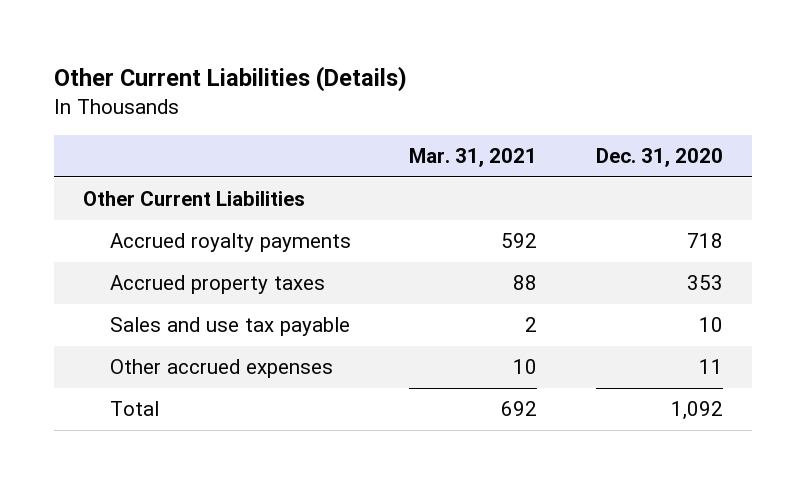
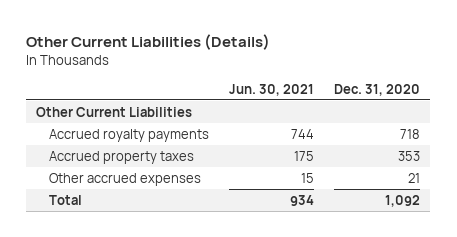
[409,147,538,167] Mar. 31, 2021 -> none
none -> [229,83,315,96] Jun. 30, 2021
[110,317,351,337] Sales and use tax payable -> none
[698,359,723,375] 11 -> [408,172,421,183] 21

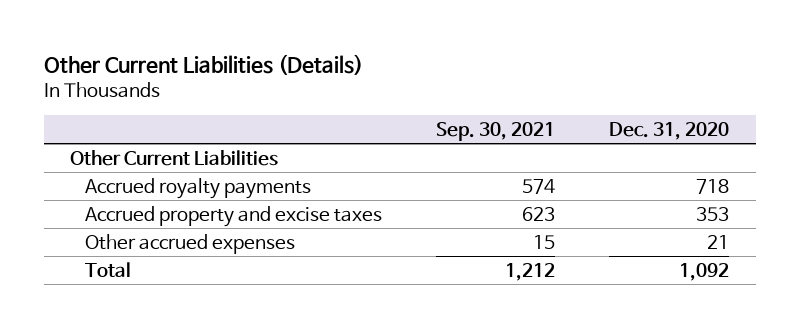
[229,83,315,96] Jun. 30, 2021 -> none
none -> [435,122,555,142] Sep. 30, 2021
[48,150,194,164] Accrued property taxes -> [85,205,383,227] Accrued property and excise taxes

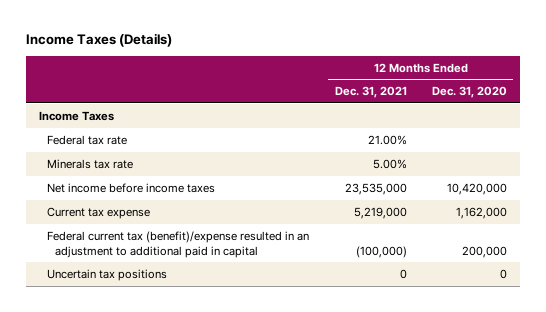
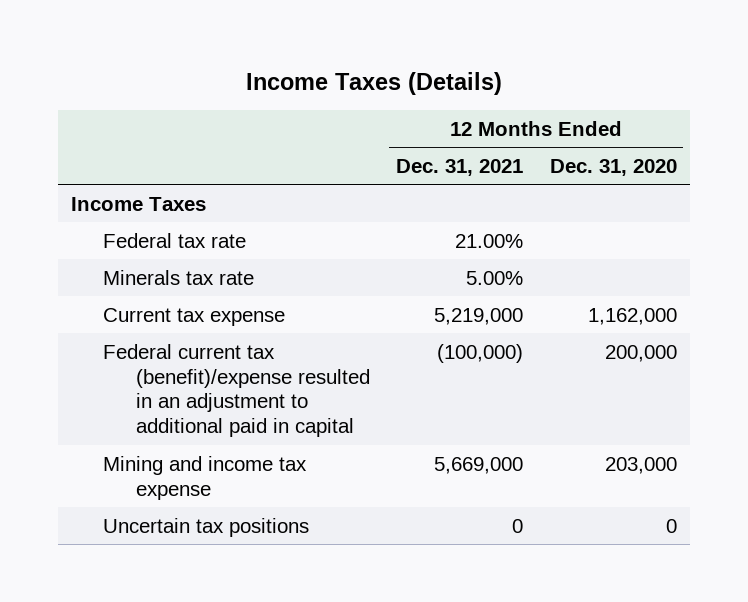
[47,182,216,193] Net income before income taxes -> none
none -> [103,455,308,500] Mining and income tax expense

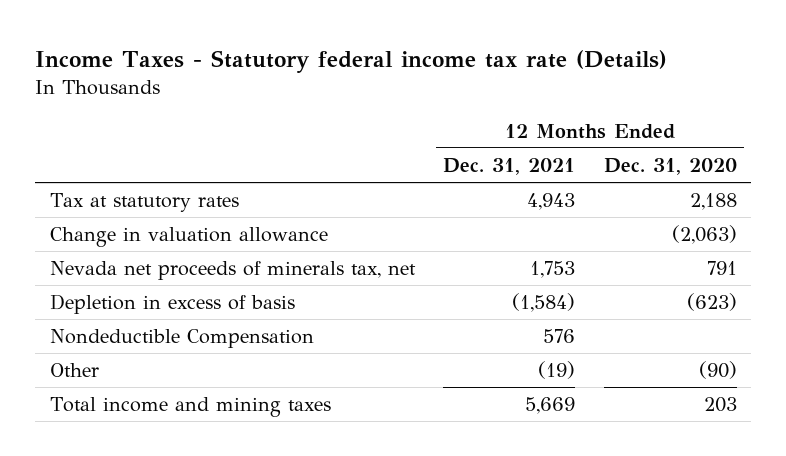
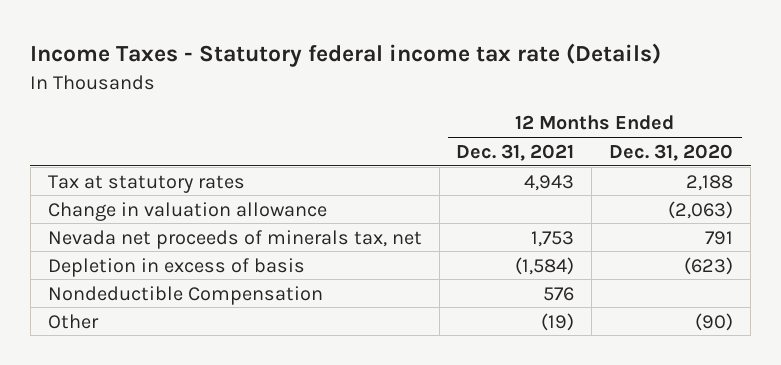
[49,397,331,418] Total income and mining taxes -> none

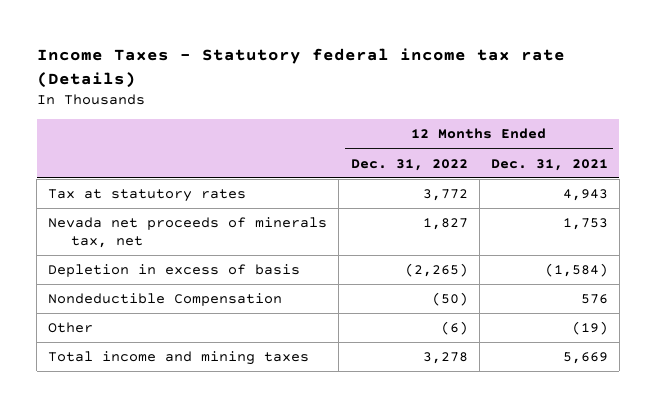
[609,143,734,161] Dec. 31, 2020 -> none
none -> [350,158,468,171] Dec. 31, 2022
[47,201,327,221] Change in valuation allowance -> none
none -> [48,351,310,366] Total income and mining taxes

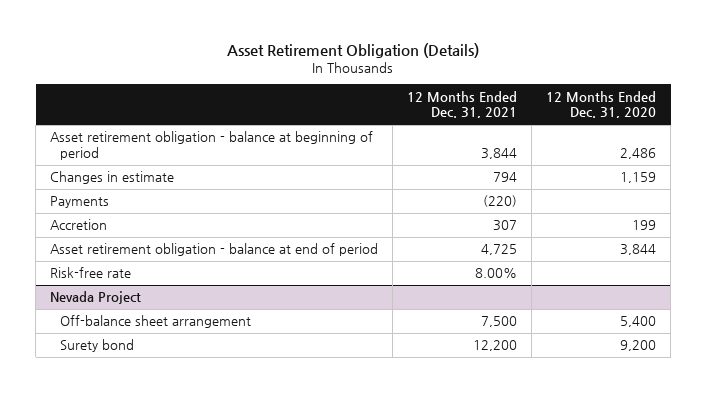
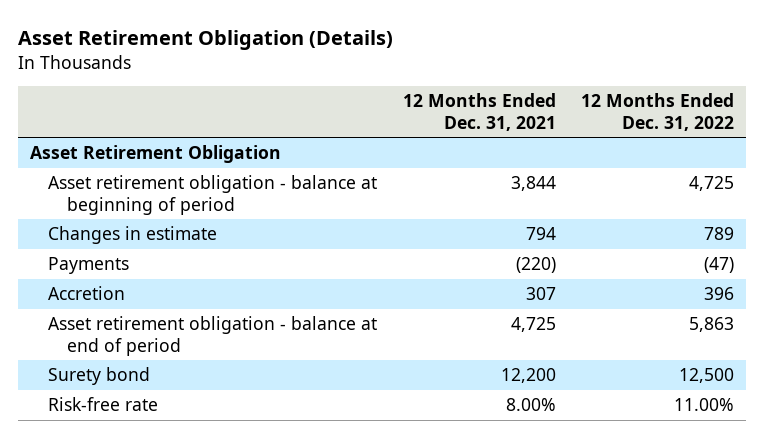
[546,90,657,119] 12 Months Ended Dec. 31, 2020 -> none
none -> [580,93,734,131] 12 Months Ended Dec. 31, 2022
none -> [30,145,282,164] Asset Retirement Obligation
[50,291,142,305] Nevada Project -> none
[60,315,252,329] Off-balance sheet arrangement -> none
[50,267,132,279] Risk-free rate -> [48,397,159,412] Risk-free rate

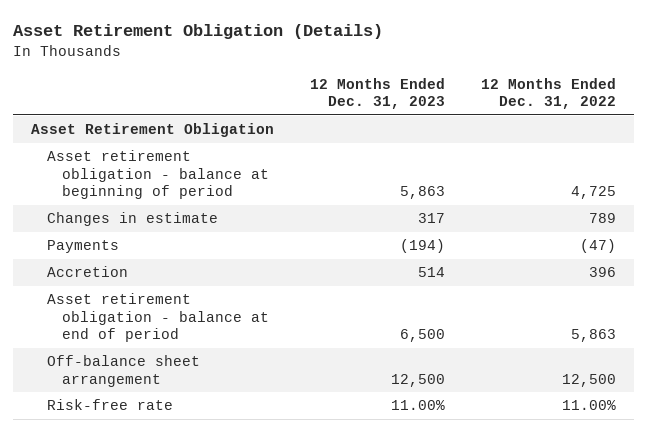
[402,93,556,131] 12 Months Ended Dec. 31, 2021 -> none
none -> [310,77,446,110] 12 Months Ended Dec. 31, 2023
[48,367,151,386] Surety bond -> [46,355,200,387] Off-balance sheet arrangement

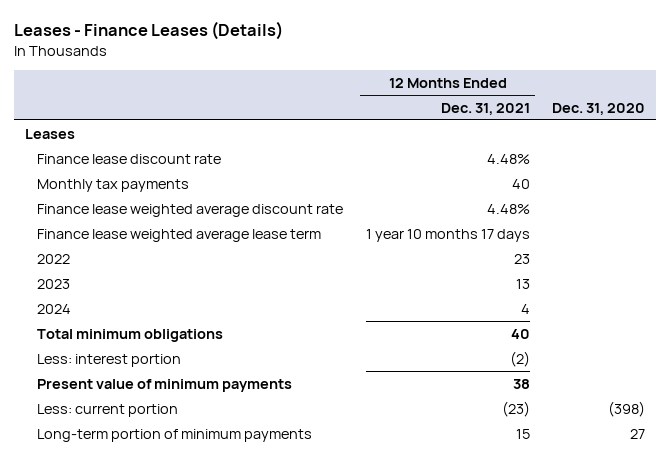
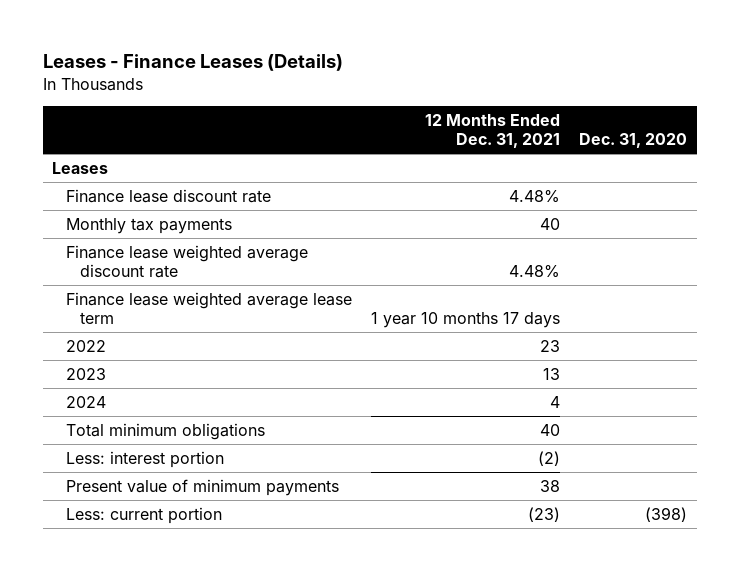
[37,428,313,442] Long-term portion of minimum payments -> none

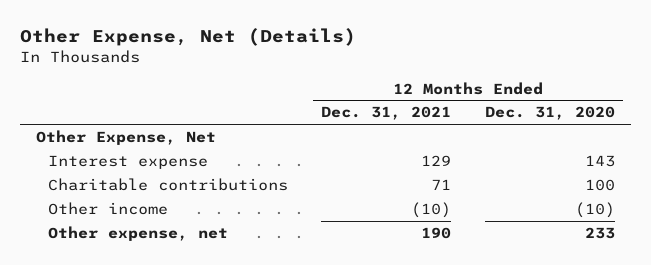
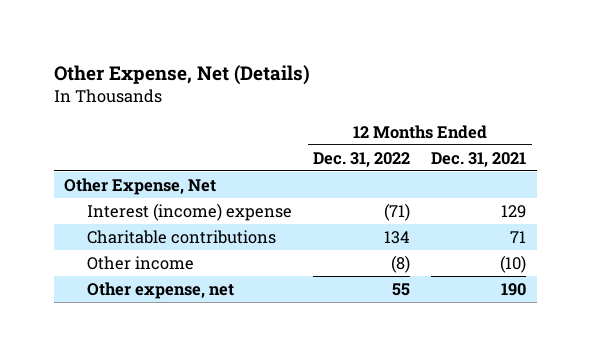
[484,106,615,121] Dec. 31, 2020 -> none
none -> [313,151,411,167] Dec. 31, 2022
[47,154,208,169] Interest expense -> [87,202,293,221] Interest (income) expense

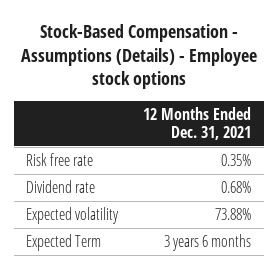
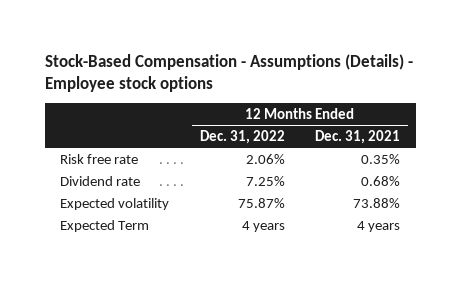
none -> [199,130,285,145] Dec. 31, 2022
[164,233,252,251] 3 years 6 months -> [357,220,401,232] 4 years

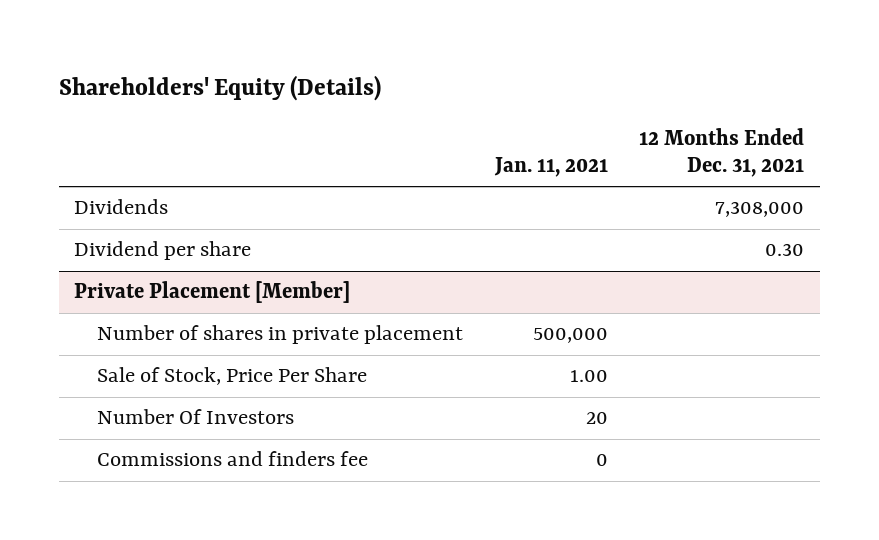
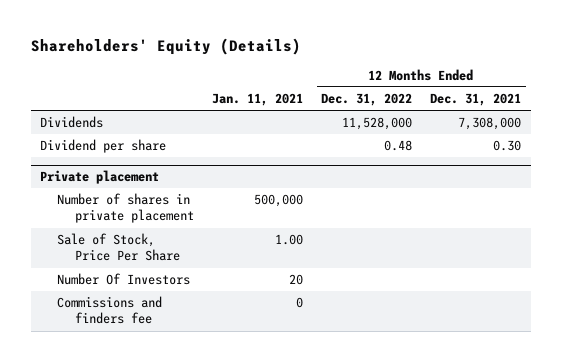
none -> [321,93,413,107] Dec. 31, 2022
[74,281,351,304] Private Placement [Member] -> [39,170,159,185] Private placement

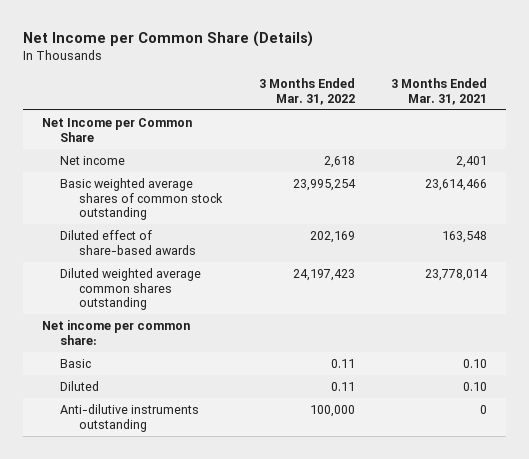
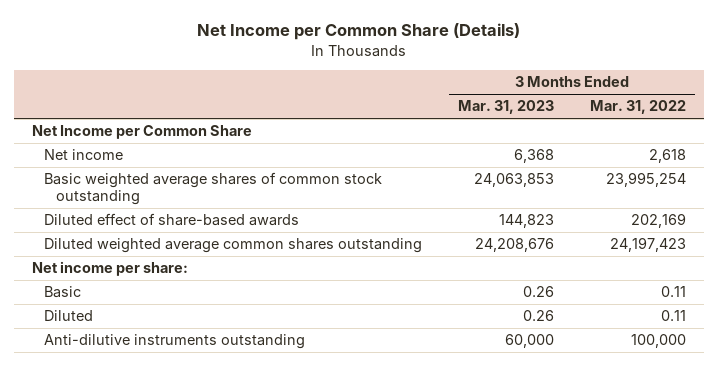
[391,77,488,105] 3 Months Ended Mar. 31, 2021 -> none
none -> [457,100,554,115] Mar. 31, 2023
[41,319,190,345] Net income per common share: -> [32,261,189,277] Net income per share:

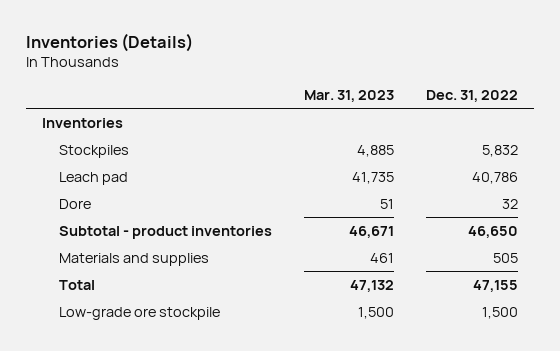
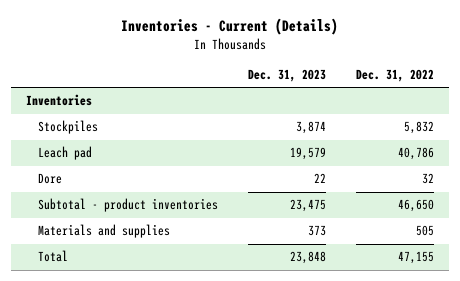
[25,32,193,52] Inventories (Details) -> [121,18,339,36] Inventories - Current (Details)
[303,90,394,103] Mar. 31, 2023 -> none
none -> [247,68,326,82] Dec. 31, 2023
[58,306,220,320] Low-grade ore stockpile -> none

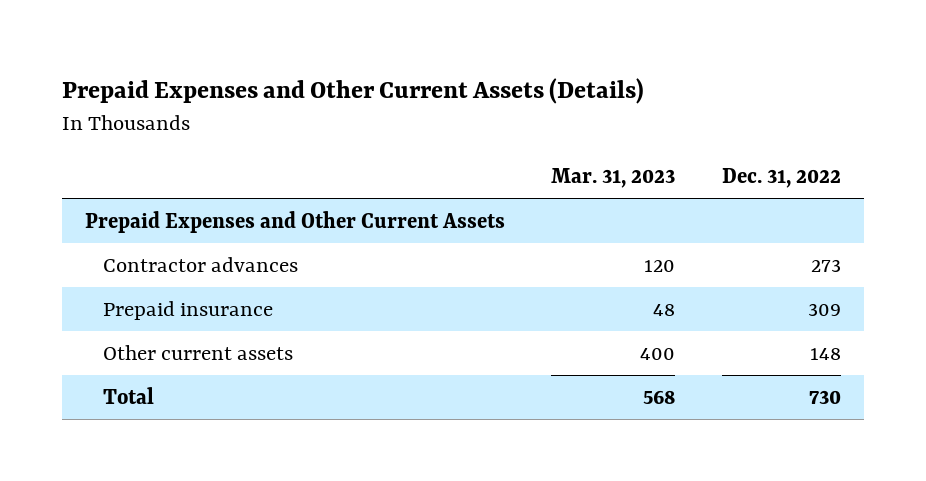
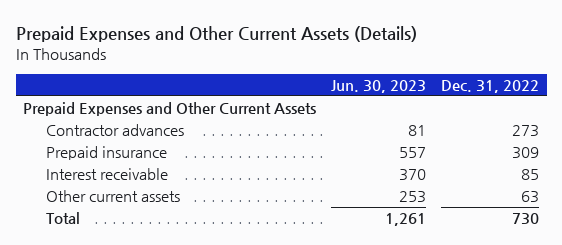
[551,167,676,188] Mar. 31, 2023 -> none
none -> [331,79,427,93] Jun. 30, 2023
none -> [46,168,169,181] Interest receivable
[809,347,841,360] 148 -> [521,191,540,204] 63

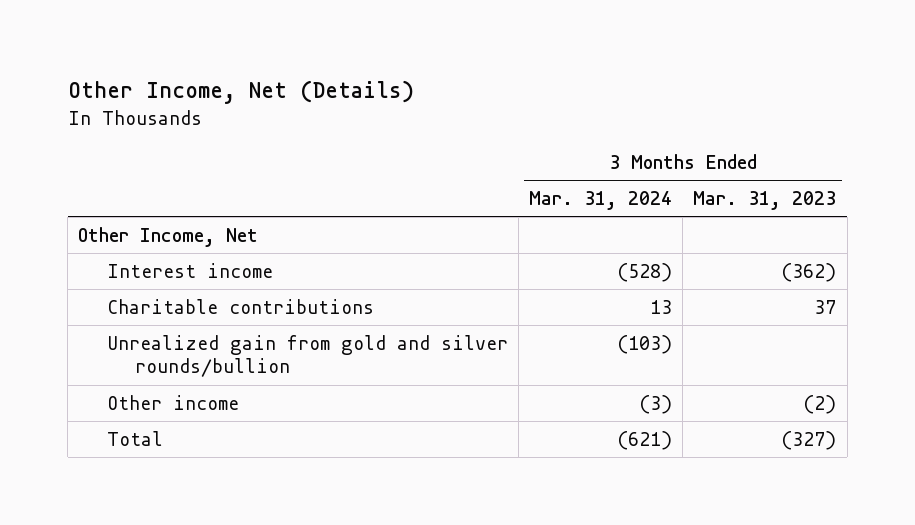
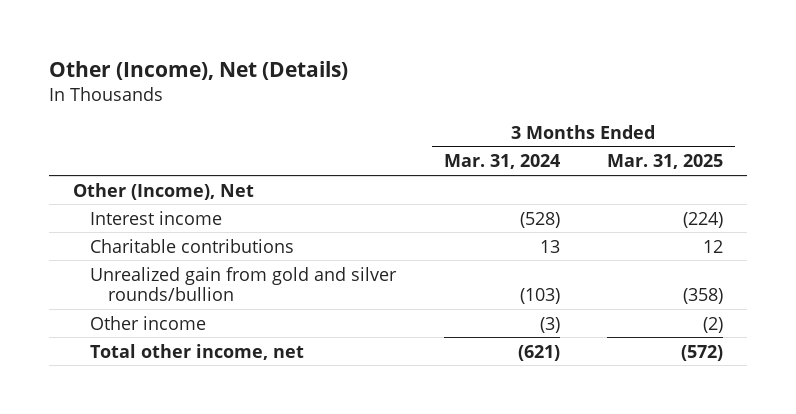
[67,80,414,105] Other Income, Net (Details) -> [49,60,349,80] Other (Income), Net (Details)
[693,191,837,211] Mar. 31, 2023 -> none
none -> [607,154,724,170] Mar. 31, 2025
[78,226,259,247] Other Income, Net -> [72,182,254,200] Other (Income), Net
[106,430,163,446] Total -> [90,343,305,360] Total other income, net

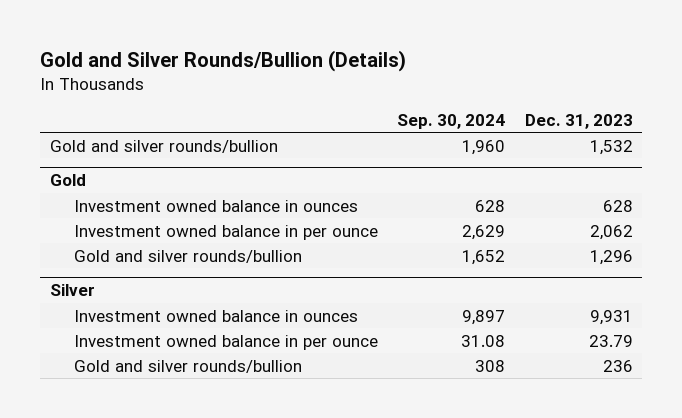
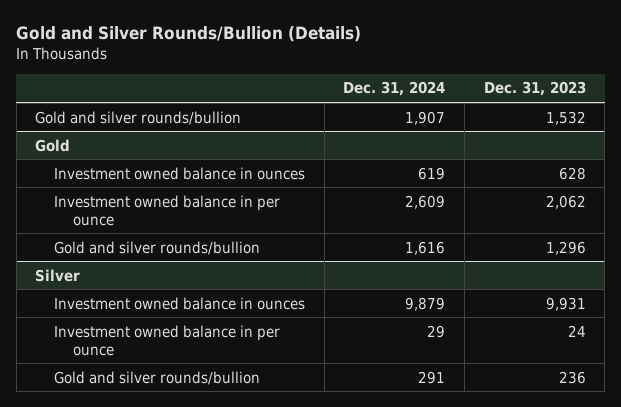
[397,113,506,129] Sep. 30, 2024 -> none
none -> [343,81,446,97] Dec. 31, 2024
[588,334,633,347] 23.79 -> [567,324,586,337] 24

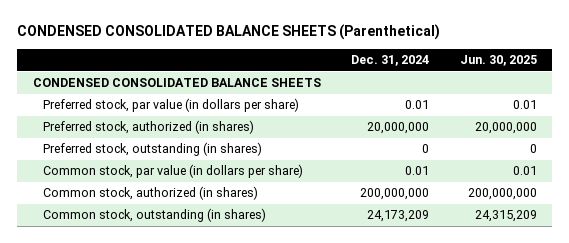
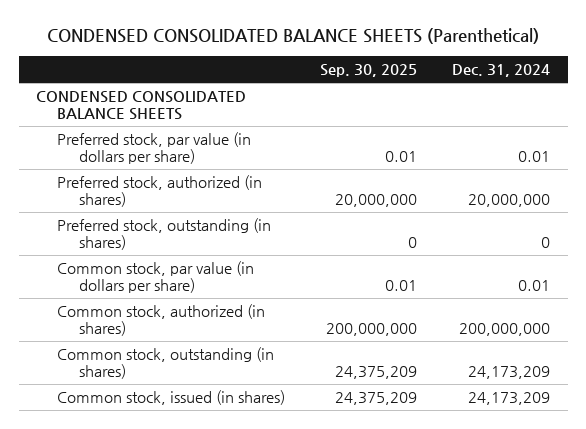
[459,55,537,67] Jun. 30, 2025 -> none
none -> [320,64,418,78] Sep. 30, 2025
none -> [57,390,286,406] Common stock, issued (in shares)

